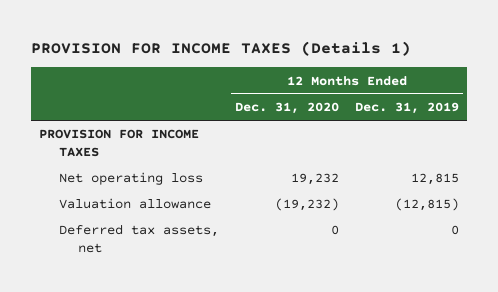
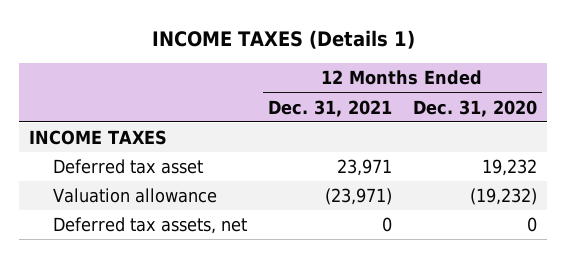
[31,41,412,57] PROVISION FOR INCOME TAXES (Details 1) -> [152,29,416,49] INCOME TAXES (Details 1)
[354,102,459,115] Dec. 31, 2019 -> none
none -> [267,99,392,117] Dec. 31, 2021
[39,129,200,157] PROVISION FOR INCOME TAXES -> [29,130,168,146] INCOME TAXES
[58,172,203,186] Net operating loss -> [53,159,204,175] Deferred tax asset

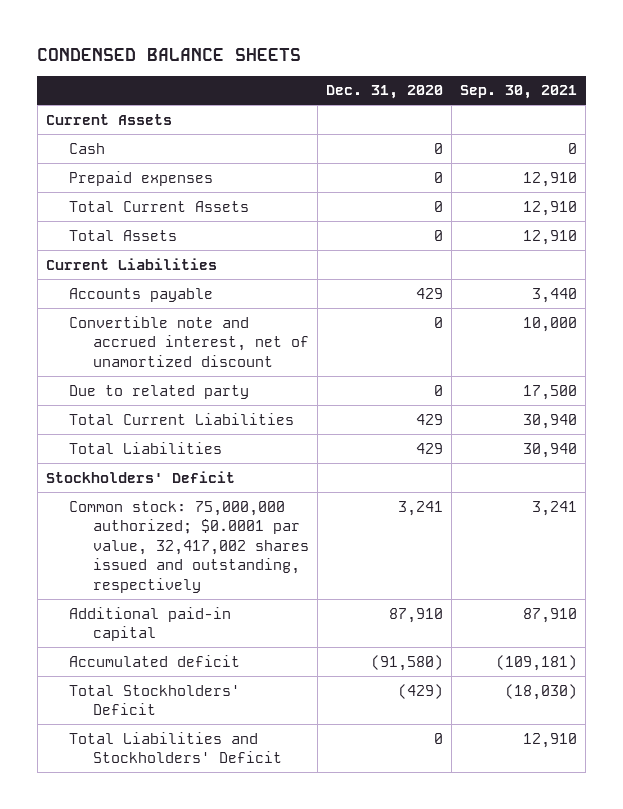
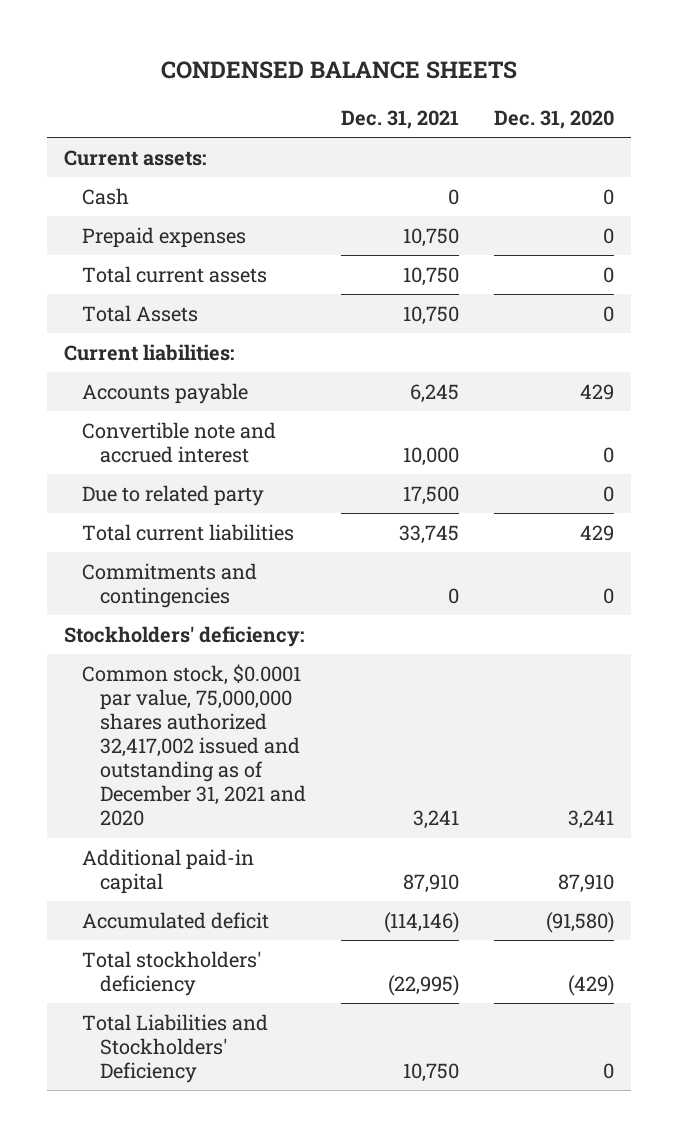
[460,85,578,100] Sep. 30, 2021 -> none
none -> [341,110,460,130] Dec. 31, 2021
[45,113,172,125] Current Assets -> [64,149,207,166] Current assets:
[69,200,250,212] Total Current Assets -> [82,265,268,283] Total current assets
[45,257,217,270] Current Liabilities -> [64,343,235,361] Current liabilities:
[69,315,309,367] Convertible note and accrued interest, net of unamortized discount -> [82,421,277,463] Convertible note and accrued interest
[69,441,223,454] Total Liabilities -> none
[69,412,295,425] Total Current Liabilities -> [82,523,295,541] Total current liabilities
none -> [82,562,258,608] Commitments and contingencies
[45,470,235,483] Stockholders' Deficit -> [64,625,305,647] Stockholders' deficiency:
[69,500,309,593] Common stock: 75,000,000 authorized; $0.0001 par value, 32,417,002 shares issued and outstanding, respectively -> [82,663,307,827] Common stock, $0.0001 par value, 75,000,000 shares authorized 32,417,002 issued and outstanding as of December 31, 2021 and 2020
[69,684,241,716] Total Stockholders' Deficit -> [82,950,263,996] Total stockholders' deficiency
[69,731,282,764] Total Liabilities and Stockholders' Deficit -> [82,1013,269,1083] Total Liabilities and Stockholders' Deficiency

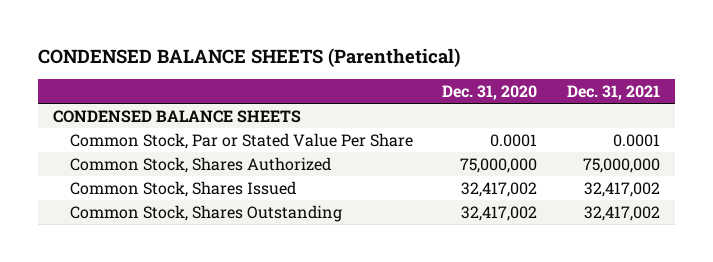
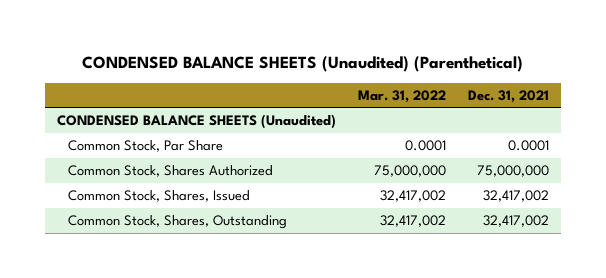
[38,48,461,69] CONDENSED BALANCE SHEETS (Parenthetical) -> [82,56,524,73] CONDENSED BALANCE SHEETS (Unaudited) (Parenthetical)
[442,84,538,100] Dec. 31, 2020 -> none
none -> [358,89,447,103] Mar. 31, 2022
[53,109,302,123] CONDENSED BALANCE SHEETS -> [56,114,336,130] CONDENSED BALANCE SHEETS (Unaudited)
[69,132,413,149] Common Stock, Par or Stated Value Per Share -> [67,140,223,153] Common Stock, Par Share
[69,180,296,197] Common Stock, Shares Issued -> [67,190,250,203] Common Stock, Shares, Issued
[69,204,342,222] Common Stock, Shares Outstanding -> [67,215,287,230] Common Stock, Shares, Outstanding

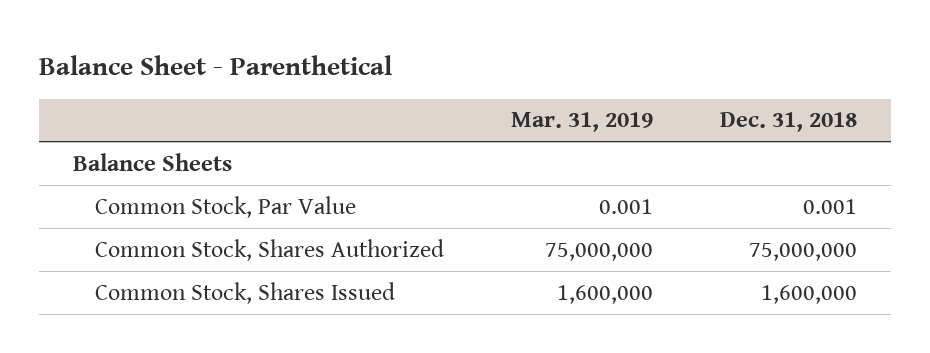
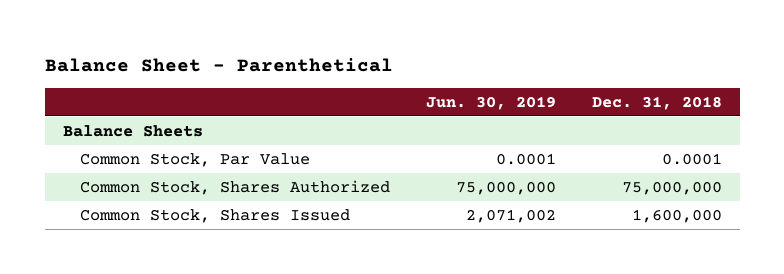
[511,112,654,133] Mar. 31, 2019 -> none
none -> [425,96,556,111] Jun. 30, 2019
[803,198,858,214] 0.001 -> [661,152,722,165] 0.0001

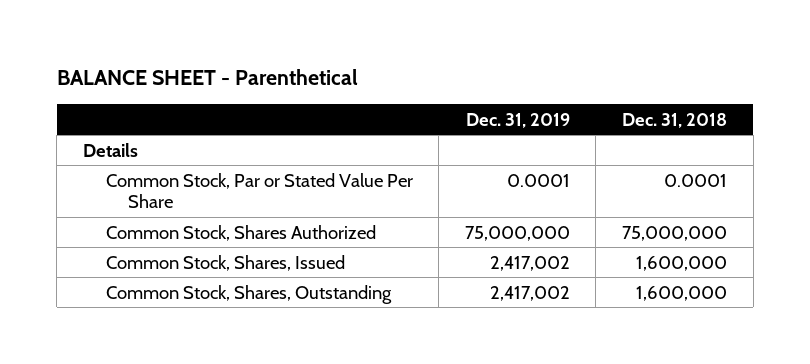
[44,58,393,73] Balance Sheet - Parenthetical -> [56,69,358,86] BALANCE SHEET - Parenthetical
[425,96,556,111] Jun. 30, 2019 -> none
none -> [465,112,570,128] Dec. 31, 2019
[62,124,203,137] Balance Sheets -> none
none -> [82,142,138,157] Details
[79,152,310,167] Common Stock, Par Value -> [105,172,413,209] Common Stock, Par or Stated Value Per Share
[79,208,350,223] Common Stock, Shares Issued -> [105,254,345,271] Common Stock, Shares, Issued
none -> [105,284,392,304] Common Stock, Shares, Outstanding

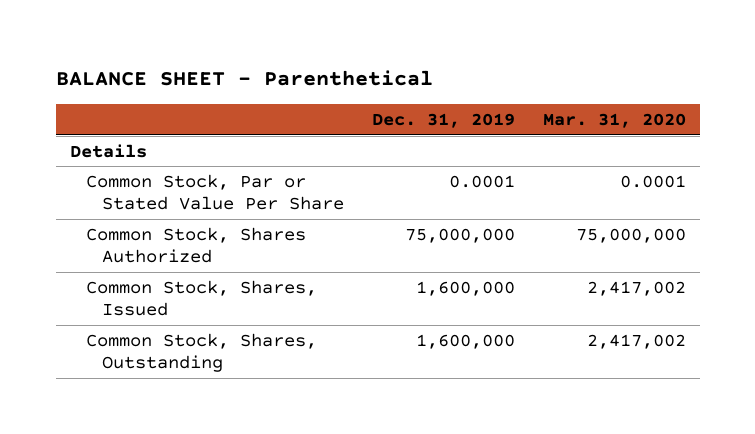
[622,112,728,128] Dec. 31, 2018 -> none
none -> [542,113,686,129] Mar. 31, 2020
[489,255,570,271] 2,417,002 -> [415,280,515,296] 1,600,000
[489,285,570,301] 2,417,002 -> [415,333,515,349] 1,600,000

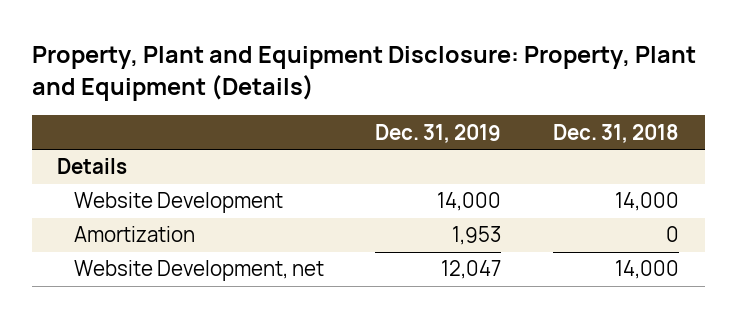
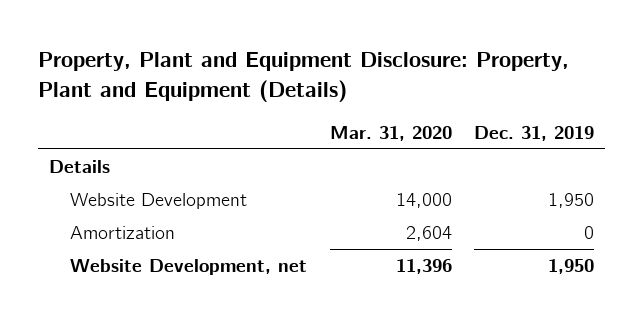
[552,123,679,143] Dec. 31, 2018 -> none
none -> [329,125,452,141] Mar. 31, 2020
[437,192,502,212] 14,000 -> [548,193,595,209] 1,950
[452,226,502,246] 1,953 -> [584,226,595,240] 0
[441,260,502,280] 12,047 -> [548,259,595,275] 1,950

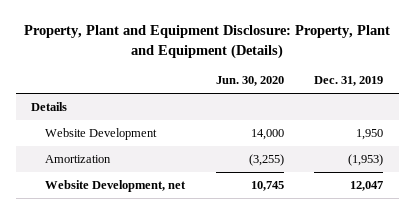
[329,125,452,141] Mar. 31, 2020 -> none
none -> [215,76,284,87] Jun. 30, 2020
[584,226,595,240] 0 -> [348,153,384,166] (1,953)
[548,259,595,275] 1,950 -> [350,180,384,191] 12,047

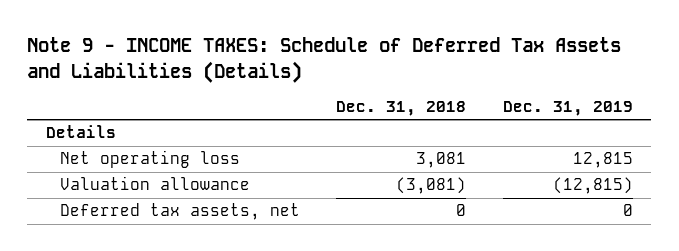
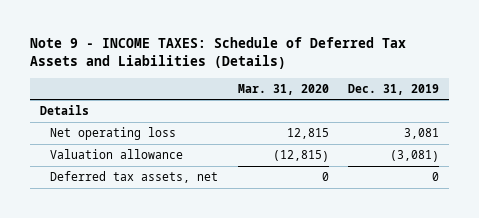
[336,101,467,117] Dec. 31, 2018 -> none
none -> [237,83,329,95] Mar. 31, 2020
[572,152,633,169] 12,815 -> [404,127,440,139] 3,081
[552,177,633,195] (12,815) -> [390,149,440,162] (3,081)

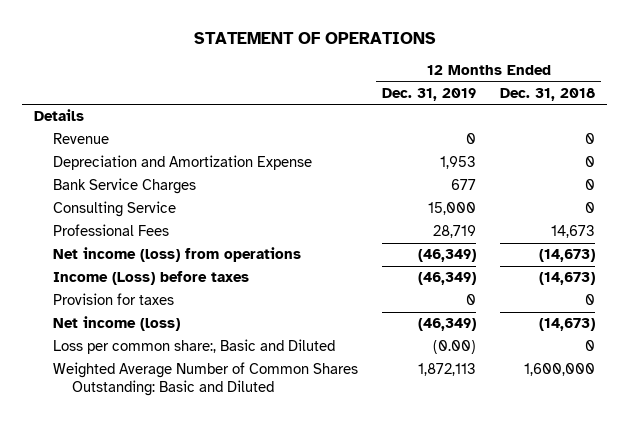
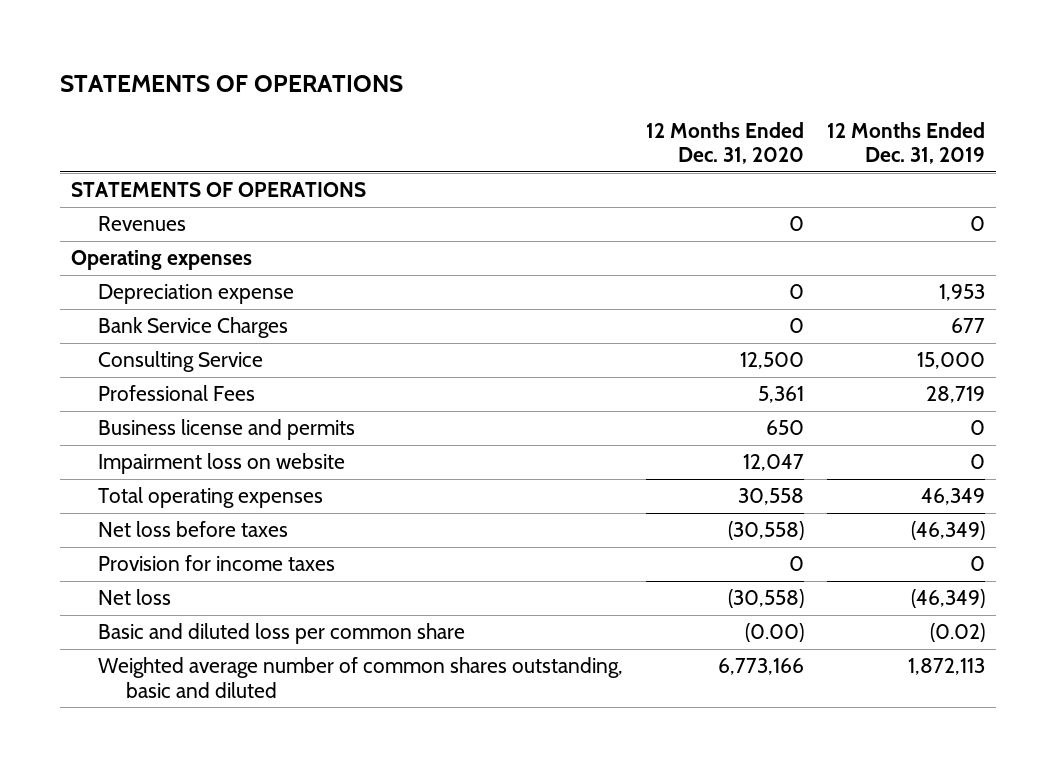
[193,32,436,45] STATEMENT OF OPERATIONS -> [59,75,403,93] STATEMENTS OF OPERATIONS
[500,87,596,101] Dec. 31, 2018 -> none
none -> [646,121,805,165] 12 Months Ended Dec. 31, 2020
[34,109,85,122] Details -> none
none -> [71,182,367,198] STATEMENTS OF OPERATIONS
[53,133,110,145] Revenue -> [98,216,187,232] Revenues
none -> [71,250,253,271] Operating expenses
[53,155,313,171] Depreciation and Amortization Expense -> [98,284,295,305] Depreciation expense
[53,247,302,263] Net income (loss) from operations -> none
none -> [98,419,356,441] Business license and permits
none -> [98,453,346,475] Impairment loss on website
none -> [98,487,324,509] Total operating expenses
[53,271,250,286] Income (Loss) before taxes -> [98,521,289,538] Net loss before taxes
[53,293,175,306] Provision for taxes -> [98,555,336,572] Provision for income taxes
[53,316,181,332] Net income (loss) -> [98,589,172,606] Net loss
[53,339,336,355] Loss per common share:, Basic and Diluted -> [98,623,466,645] Basic and diluted loss per common share
[433,340,477,355] (0.00) -> [929,623,985,643] (0.02)
[53,362,359,397] Weighted Average Number of Common Shares Outstanding: Basic and Diluted -> [98,657,624,698] Weighted average number of common shares outstanding, basic and diluted

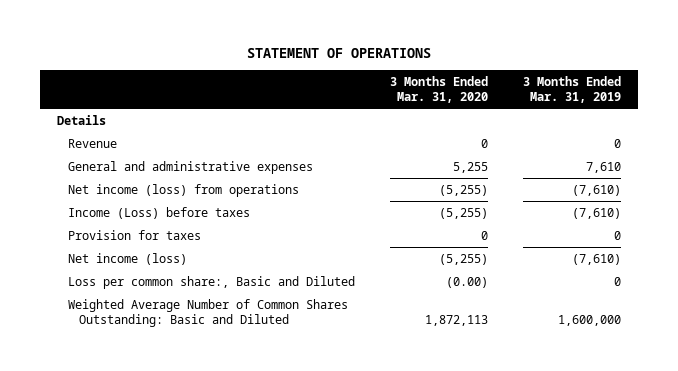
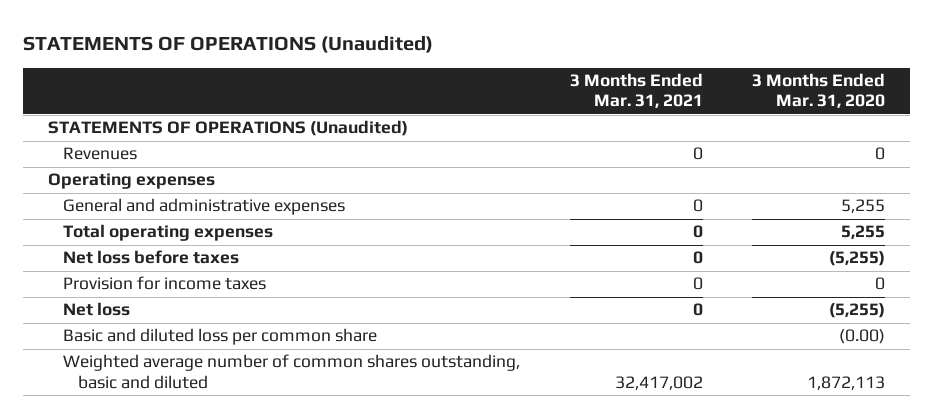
[247,48,432,59] STATEMENT OF OPERATIONS -> [23,36,434,54] STATEMENTS OF OPERATIONS (Unaudited)
[522,76,621,103] 3 Months Ended Mar. 31, 2019 -> none
none -> [569,72,703,109] 3 Months Ended Mar. 31, 2021
[57,114,107,125] Details -> none
none -> [48,120,409,137] STATEMENTS OF OPERATIONS (Unaudited)
[68,138,118,148] Revenue -> [63,147,138,161] Revenues
none -> [48,173,216,190] Operating expenses
[68,183,300,197] Net income (loss) from operations -> none
none -> [63,224,274,242] Total operating expenses
[68,206,251,219] Income (Loss) before taxes -> [63,250,240,265] Net loss before taxes
[68,229,202,240] Provision for taxes -> [63,276,267,291] Provision for income taxes
[68,252,188,265] Net income (loss) -> [63,302,131,317] Net loss
[68,275,356,289] Loss per common share:, Basic and Diluted -> [63,328,378,346] Basic and diluted loss per common share
[68,298,349,327] Weighted Average Number of Common Shares Outstanding: Basic and Diluted -> [63,354,521,389] Weighted average number of common shares outstanding, basic and diluted

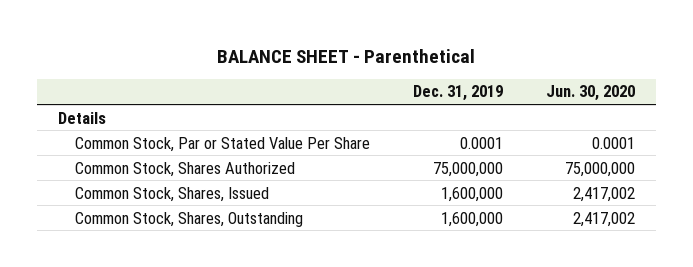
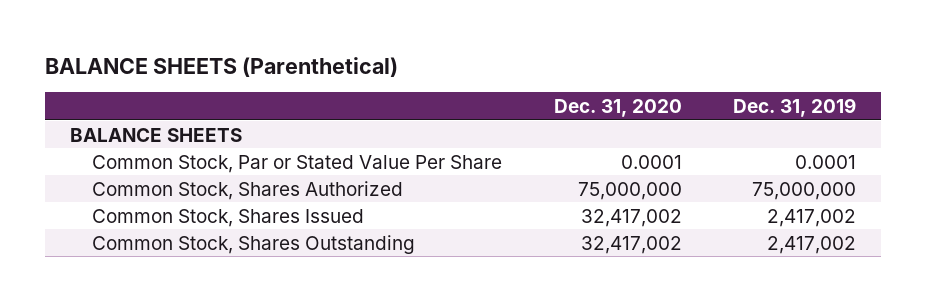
[217,48,476,63] BALANCE SHEET - Parenthetical -> [44,56,398,77] BALANCE SHEETS (Parenthetical)
[545,85,635,102] Jun. 30, 2020 -> none
none -> [553,98,682,117] Dec. 31, 2020
[58,111,107,124] Details -> none
none -> [70,127,243,142] BALANCE SHEETS
[74,186,269,202] Common Stock, Shares, Issued -> [92,208,365,227] Common Stock, Shares Issued
[440,186,503,202] 1,600,000 -> [766,208,856,227] 2,417,002
[74,211,303,227] Common Stock, Shares, Outstanding -> [92,234,416,254] Common Stock, Shares Outstanding
[440,211,503,227] 1,600,000 -> [766,235,856,254] 2,417,002

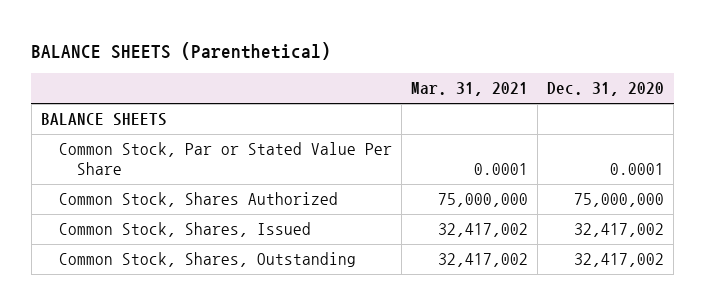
[732,97,856,117] Dec. 31, 2019 -> none
none -> [410,82,528,97] Mar. 31, 2021
[92,208,365,227] Common Stock, Shares Issued -> [58,222,311,238] Common Stock, Shares, Issued
[92,234,416,254] Common Stock, Shares Outstanding -> [58,252,356,268] Common Stock, Shares, Outstanding

